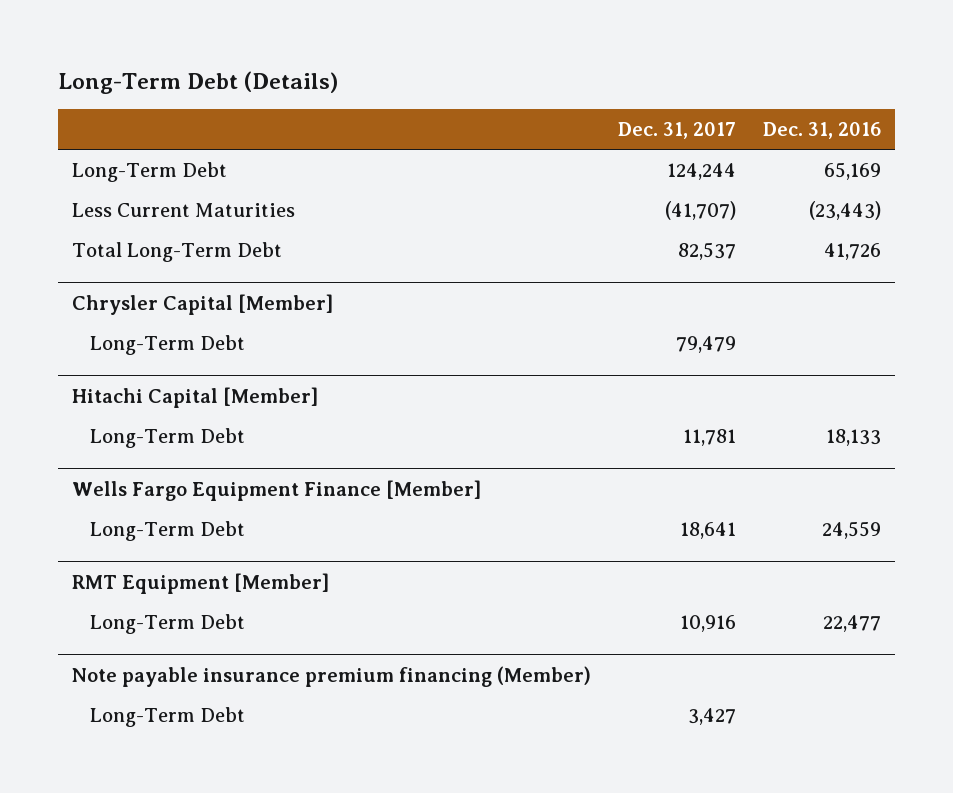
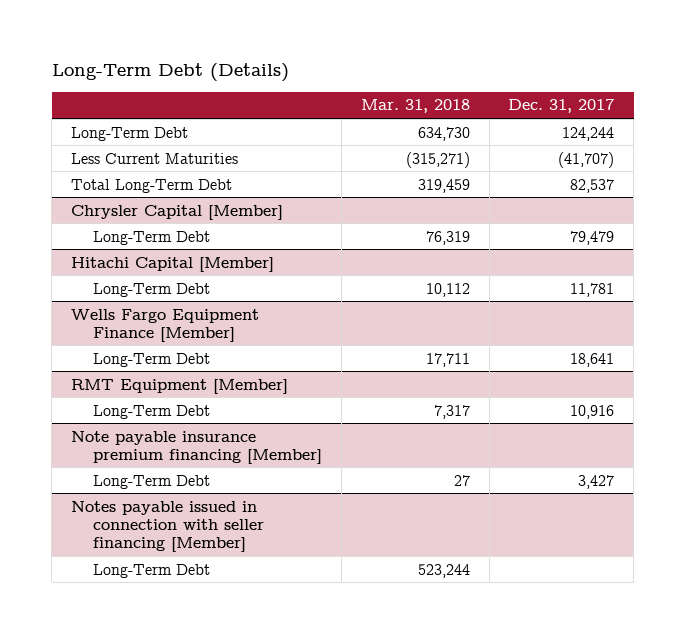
[763,121,882,139] Dec. 31, 2016 -> none
none -> [360,99,470,114] Mar. 31, 2018
[71,665,591,687] Note payable insurance premium financing (Member) -> [71,430,323,464] Note payable insurance premium financing [Member]
none -> [71,500,265,552] Notes payable issued in connection with seller financing [Member]
none -> [93,563,211,578] Long-Term Debt

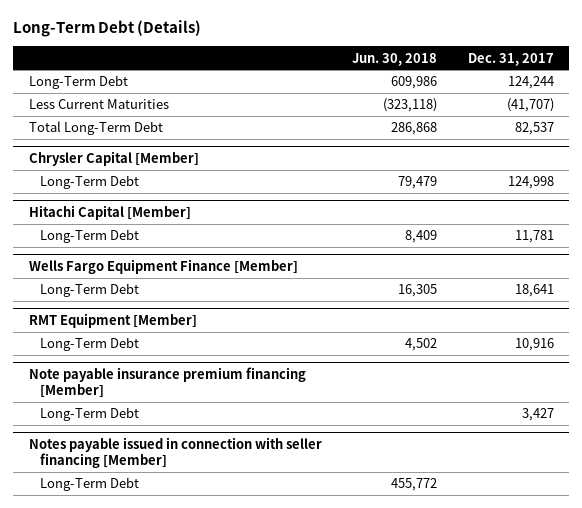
[360,99,470,114] Mar. 31, 2018 -> none
none -> [352,52,438,66] Jun. 30, 2018
[570,230,615,245] 79,479 -> [507,176,554,190] 124,998

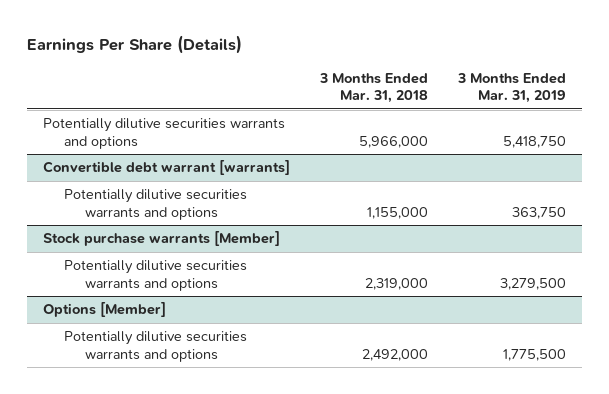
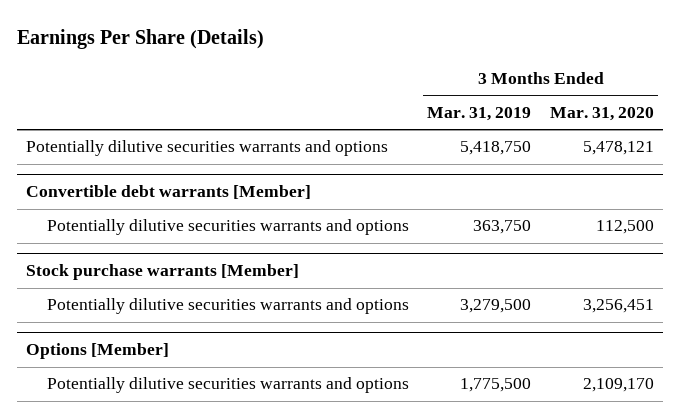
[318,72,428,104] 3 Months Ended Mar. 31, 2018 -> none
none -> [549,106,654,121] Mar. 31, 2020
[42,160,290,176] Convertible debt warrant [warrants] -> [26,185,312,200] Convertible debt warrants [Member]

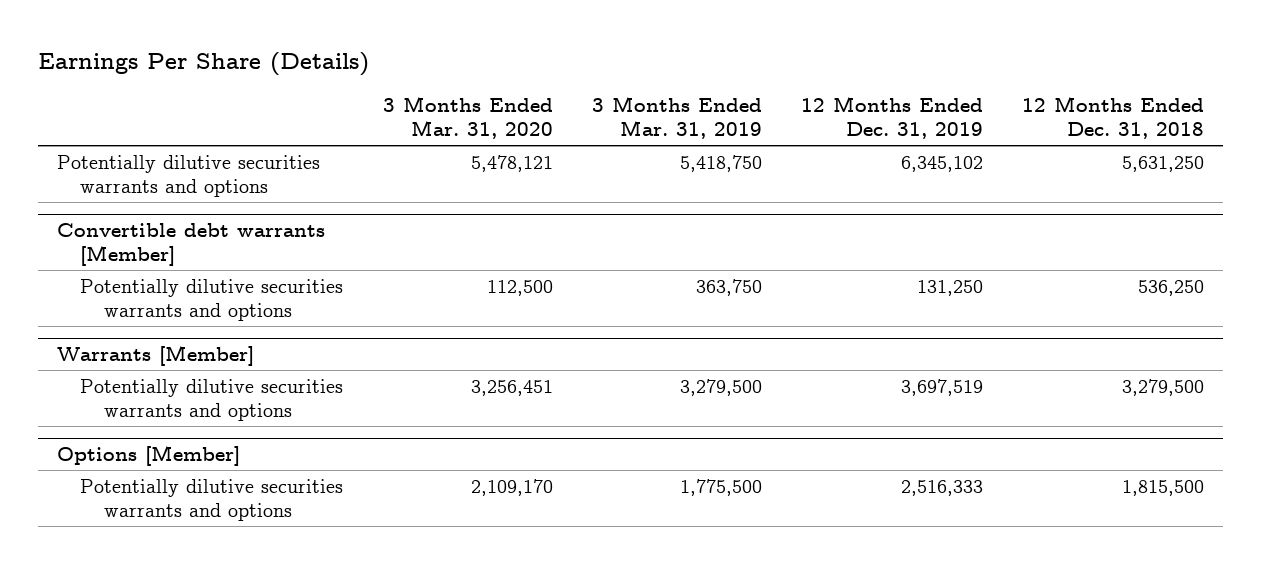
none -> [800,95,983,139] 12 Months Ended Dec. 31, 2019
none -> [1021,95,1204,139] 12 Months Ended Dec. 31, 2018
[26,264,300,281] Stock purchase warrants [Member] -> [57,345,255,367] Warrants [Member]

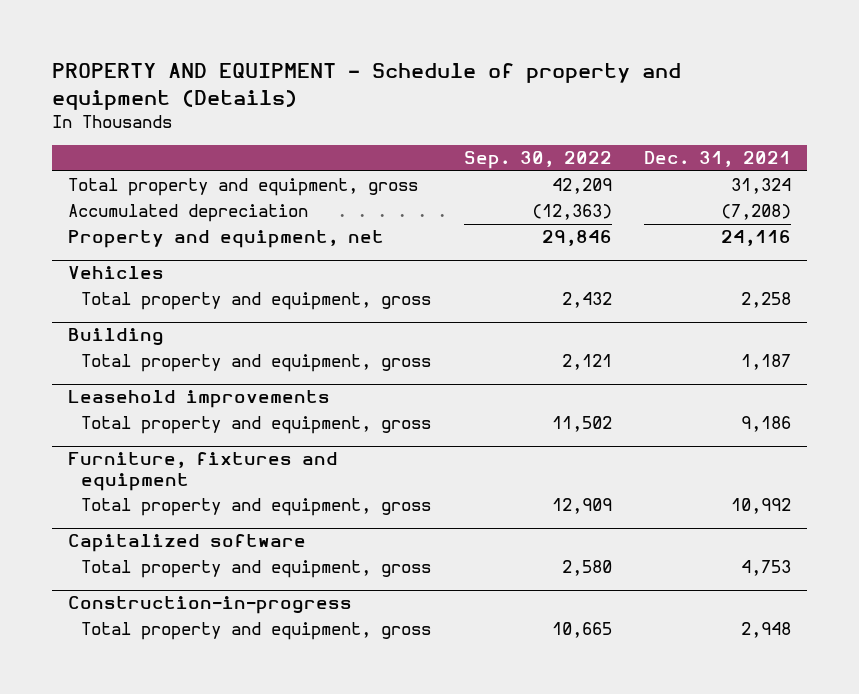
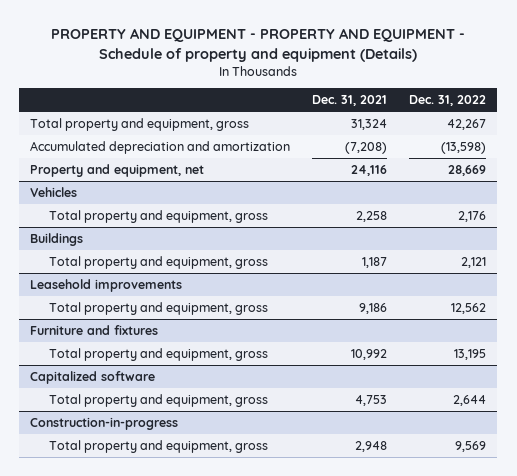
[51,63,681,110] PROPERTY AND EQUIPMENT - Schedule of property and equipment (Details) -> [51,28,466,62] PROPERTY AND EQUIPMENT - PROPERTY AND EQUIPMENT - Schedule of property and equipment (Details)
[463,151,612,170] Sep. 30, 2022 -> none
none -> [409,95,487,107] Dec. 31, 2022
[68,204,309,223] Accumulated depreciation -> [30,140,291,154] Accumulated depreciation and amortization
[68,328,165,347] Building -> [30,232,84,246] Buildings
[68,452,339,491] Furniture, fixtures and equipment -> [30,324,159,335] Furniture and fixtures

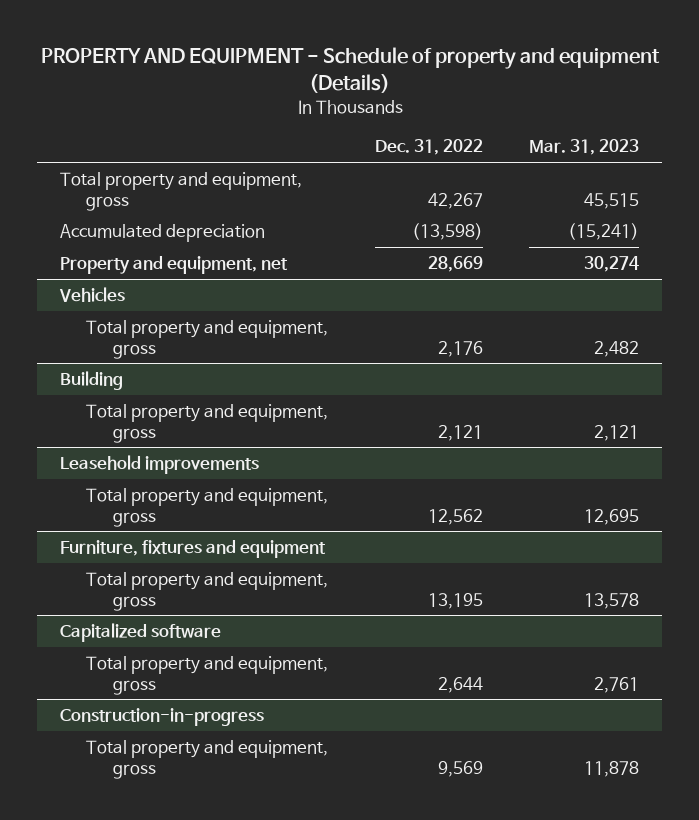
[51,28,466,62] PROPERTY AND EQUIPMENT - PROPERTY AND EQUIPMENT - Schedule of property and equipment (Details) -> [40,47,660,93] PROPERTY AND EQUIPMENT - Schedule of property and equipment (Details)
[312,95,388,107] Dec. 31, 2021 -> none
none -> [529,139,640,156] Mar. 31, 2023
[30,140,291,154] Accumulated depreciation and amortization -> [59,224,265,243] Accumulated depreciation
[30,232,84,246] Buildings -> [59,371,123,391] Building
[30,324,159,335] Furniture and fixtures -> [59,540,326,559] Furniture, fixtures and equipment

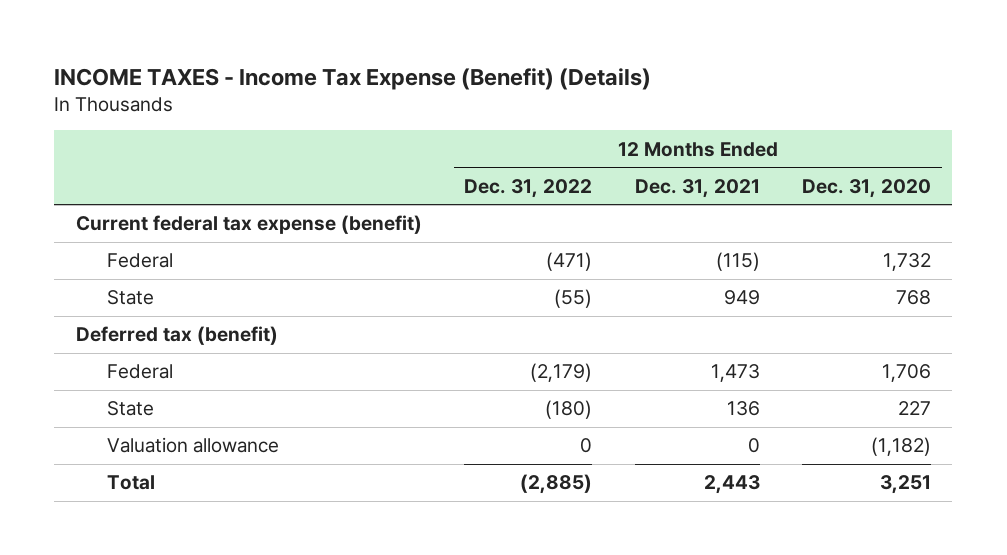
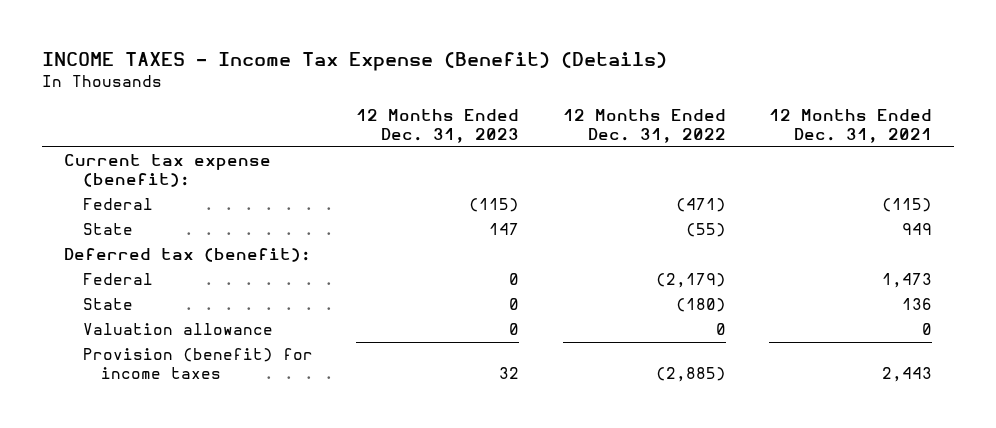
[802,178,932,198] Dec. 31, 2020 -> none
none -> [356,109,520,144] 12 Months Ended Dec. 31, 2023
[75,215,422,235] Current federal tax expense (benefit) -> [63,154,271,188] Current tax expense (benefit):
[75,326,278,346] Deferred tax (benefit) -> [63,248,311,263] Deferred tax (benefit):
[106,475,155,491] Total -> [82,348,313,380] Provision (benefit) for income taxes

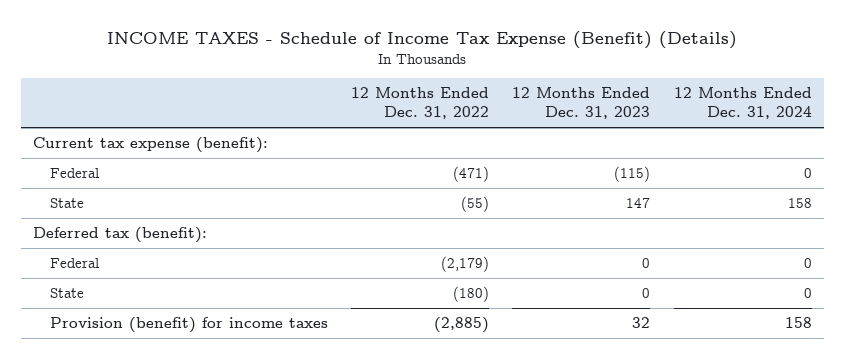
[42,52,668,72] INCOME TAXES - Income Tax Expense (Benefit) (Details) -> [107,30,738,49] INCOME TAXES - Schedule of Income Tax Expense (Benefit) (Details)
[769,109,933,144] 12 Months Ended Dec. 31, 2021 -> none
none -> [673,87,812,120] 12 Months Ended Dec. 31, 2024
[82,323,273,336] Valuation allowance -> none

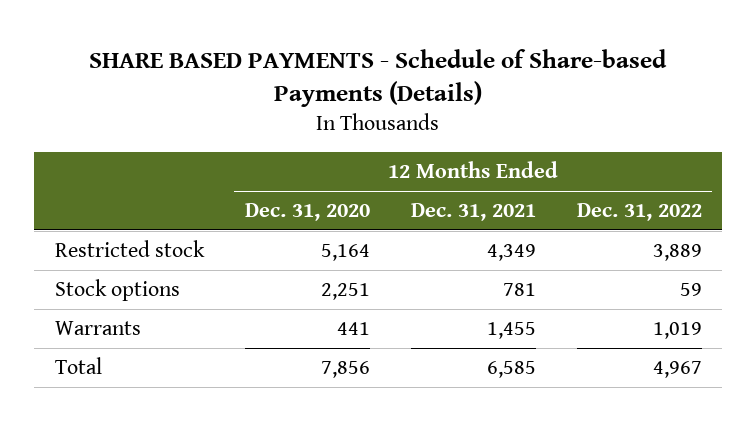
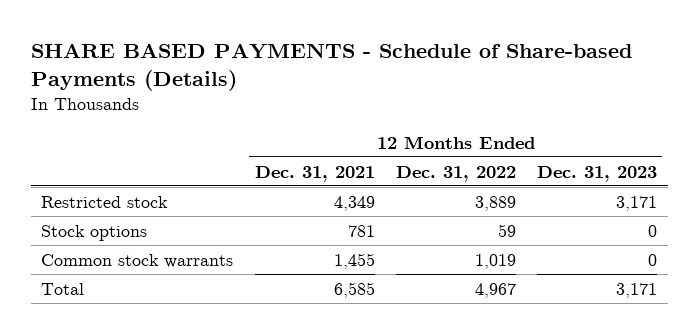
[244,203,370,222] Dec. 31, 2020 -> none
none -> [536,165,657,182] Dec. 31, 2023
[54,321,141,336] Warrants -> [41,253,234,268] Common stock warrants

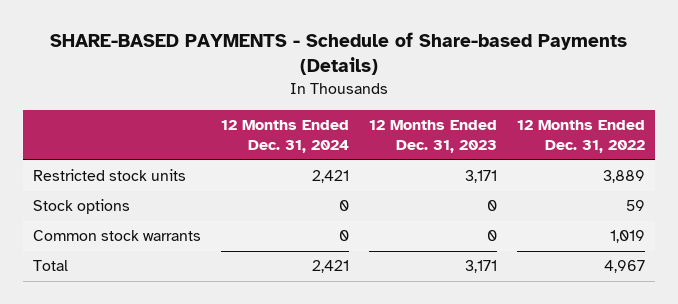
[30,43,632,92] SHARE BASED PAYMENTS - Schedule of Share-based Payments (Details) -> [49,32,627,76] SHARE-BASED PAYMENTS - Schedule of Share-based Payments (Details)
[254,165,375,182] Dec. 31, 2021 -> none
none -> [220,120,349,154] 12 Months Ended Dec. 31, 2024
[41,195,169,208] Restricted stock -> [32,169,186,182] Restricted stock units

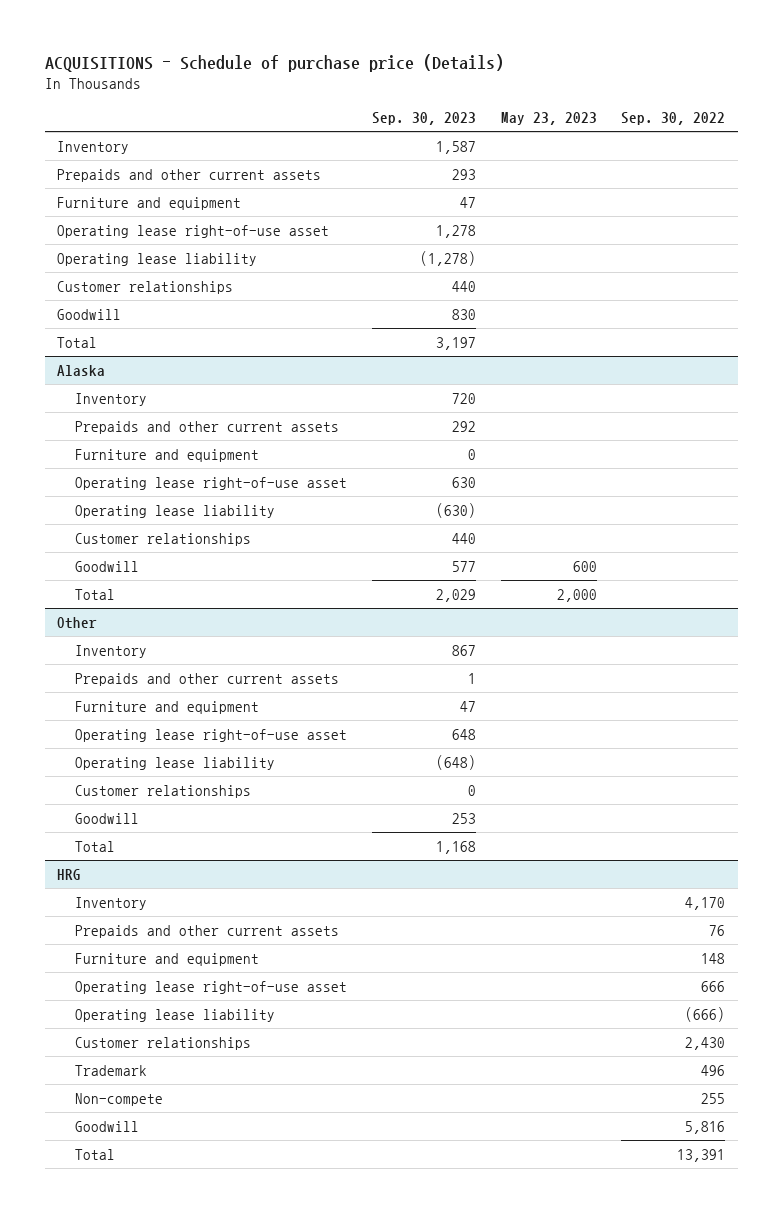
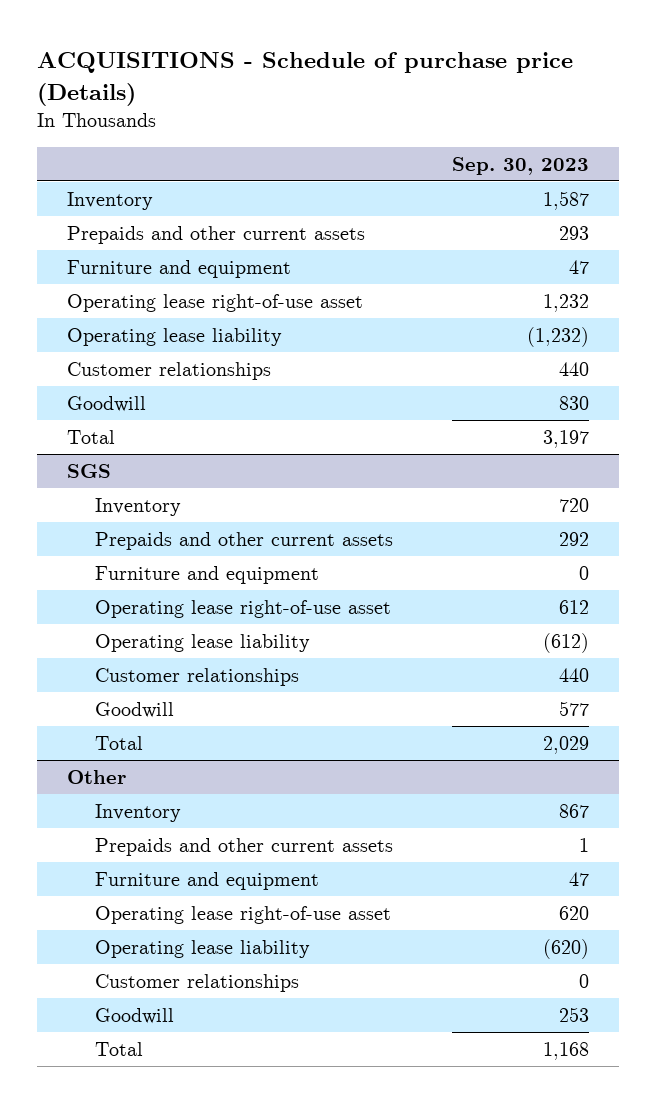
[500,112,597,126] May 23, 2023 -> none
[621,112,726,126] Sep. 30, 2022 -> none
[435,224,476,238] 1,278 -> [543,293,590,312] 1,232
[419,250,476,266] (1,278) -> [527,326,590,347] (1,232)
[56,364,105,376] Alaska -> [66,463,111,478] SGS
[451,476,476,488] 630 -> [559,599,590,614] 612
[435,502,476,518] (630) -> [543,632,590,653] (612)
[451,728,476,740] 648 -> [559,905,590,920] 620
[435,754,476,770] (648) -> [543,938,590,959] (620)
[56,868,81,880] HRG -> none
[75,896,148,910] Inventory -> none
[75,924,340,938] Prepaids and other current assets -> none
[75,952,260,966] Furniture and equipment -> none
[75,980,348,994] Operating lease right-of-use asset -> none
[75,1008,276,1022] Operating lease liability -> none
[75,1036,252,1050] Customer relationships -> none
[75,1064,148,1076] Trademark -> none
[75,1092,164,1106] Non-compete -> none
[75,1120,140,1132] Goodwill -> none
[75,1148,116,1160] Total -> none

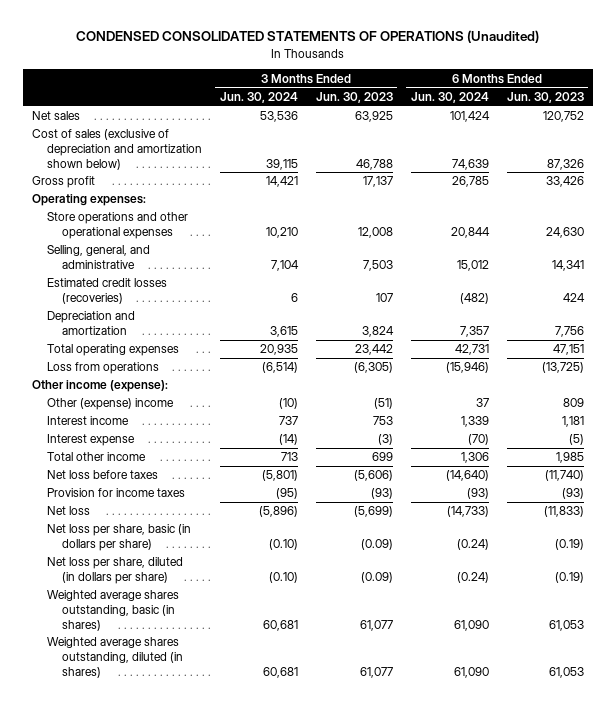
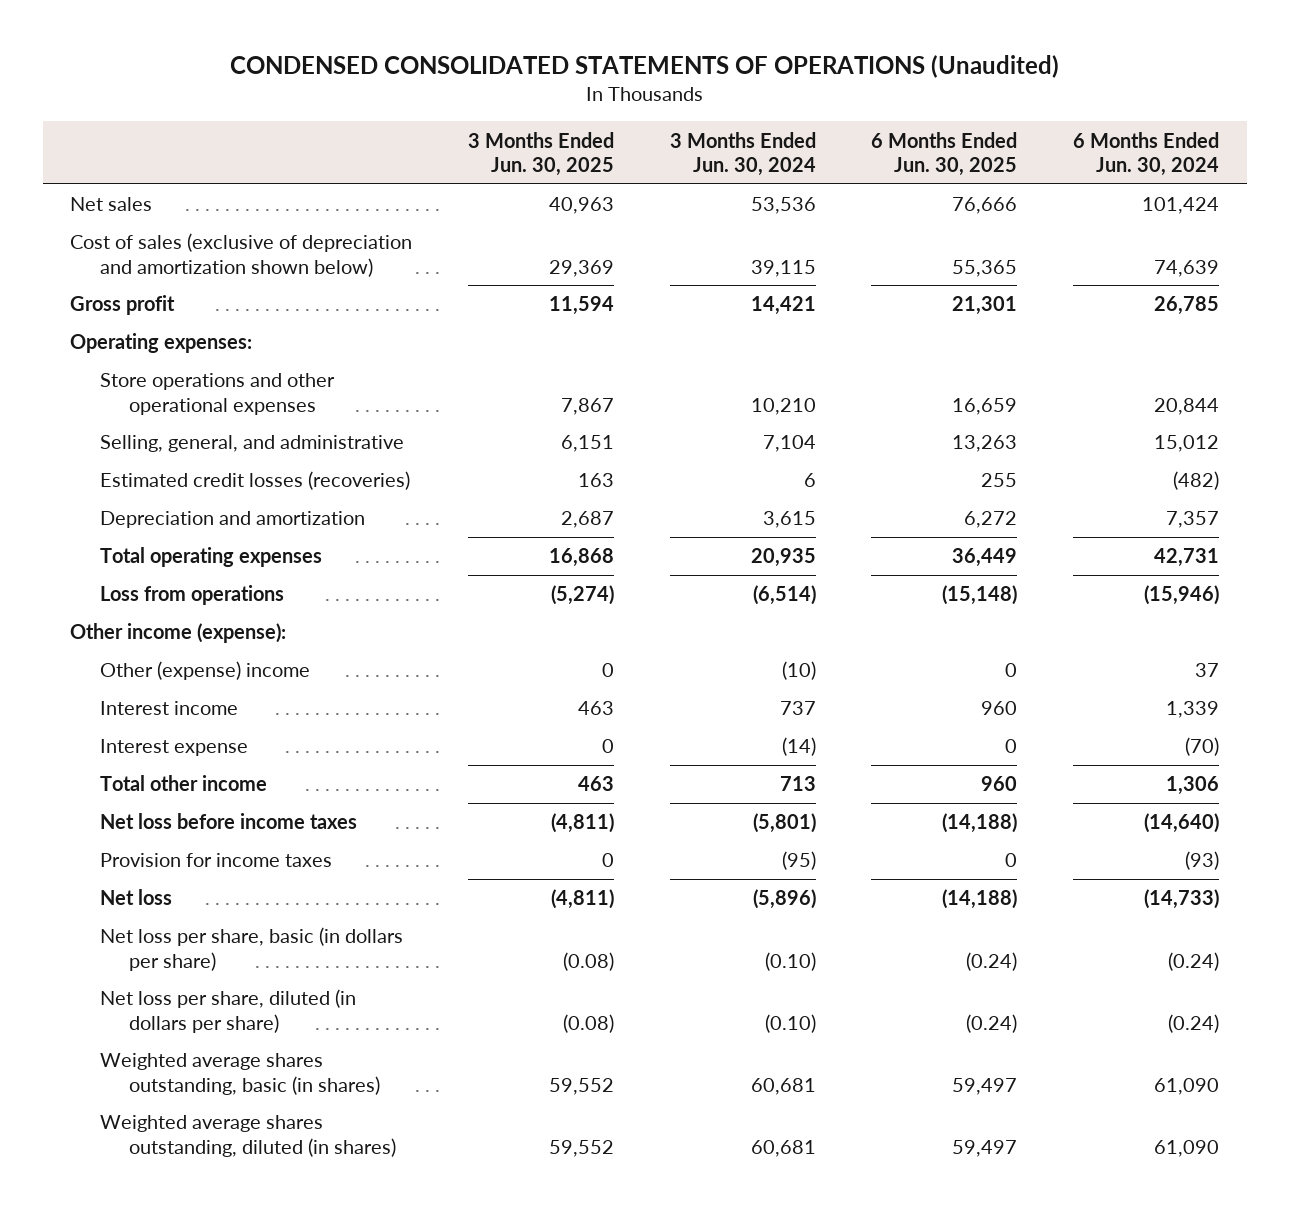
[315,91,393,103] Jun. 30, 2023 -> none
[506,91,584,103] Jun. 30, 2023 -> none
none -> [468,131,615,177] 3 Months Ended Jun. 30, 2025
none -> [871,131,1018,177] 6 Months Ended Jun. 30, 2025
[47,470,159,480] Net loss before taxes -> [99,813,357,830] Net loss before income taxes

